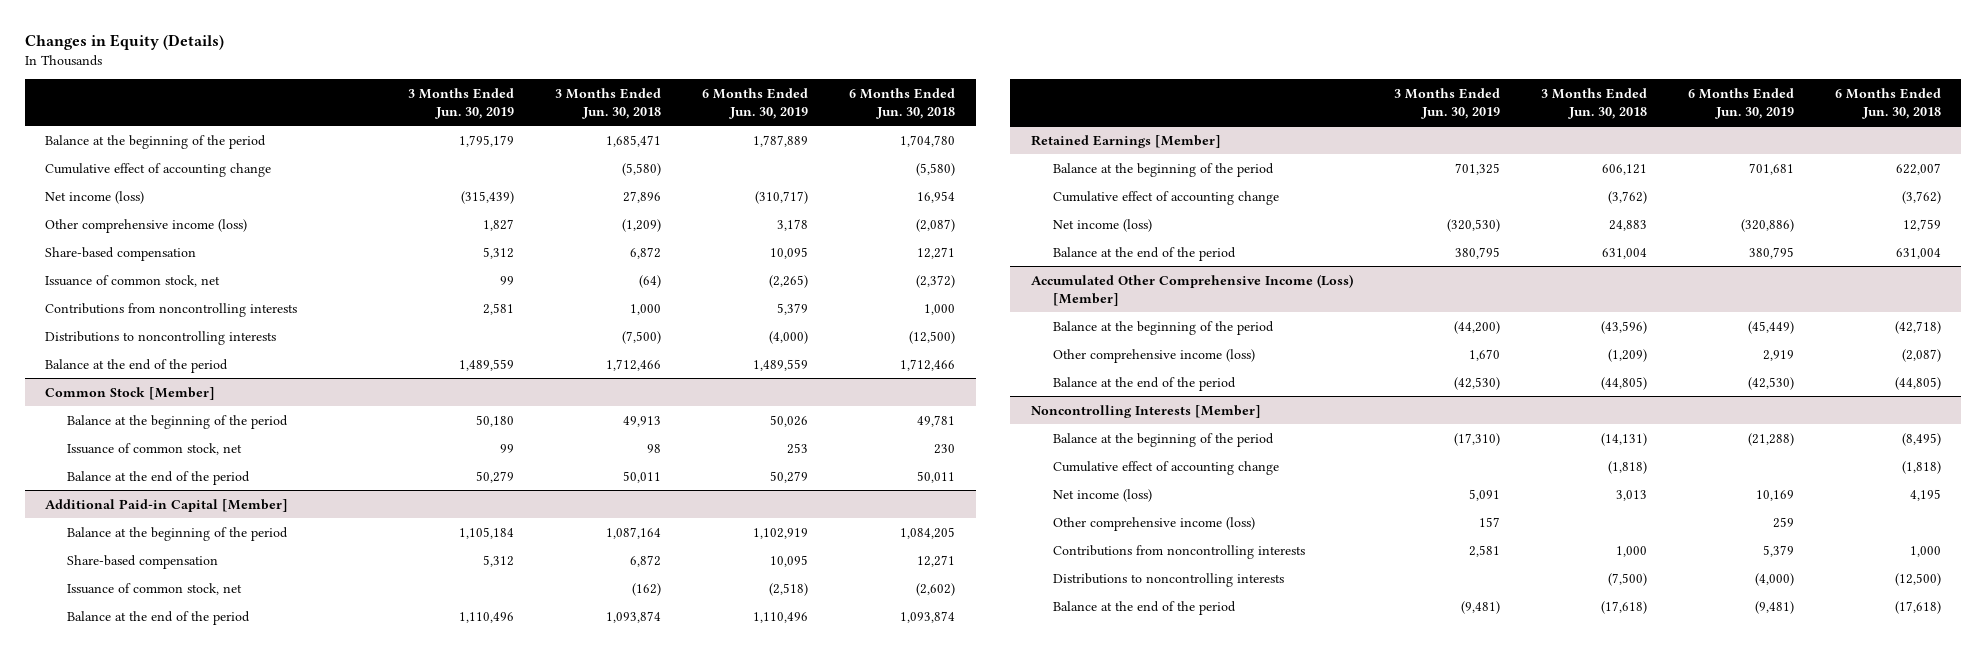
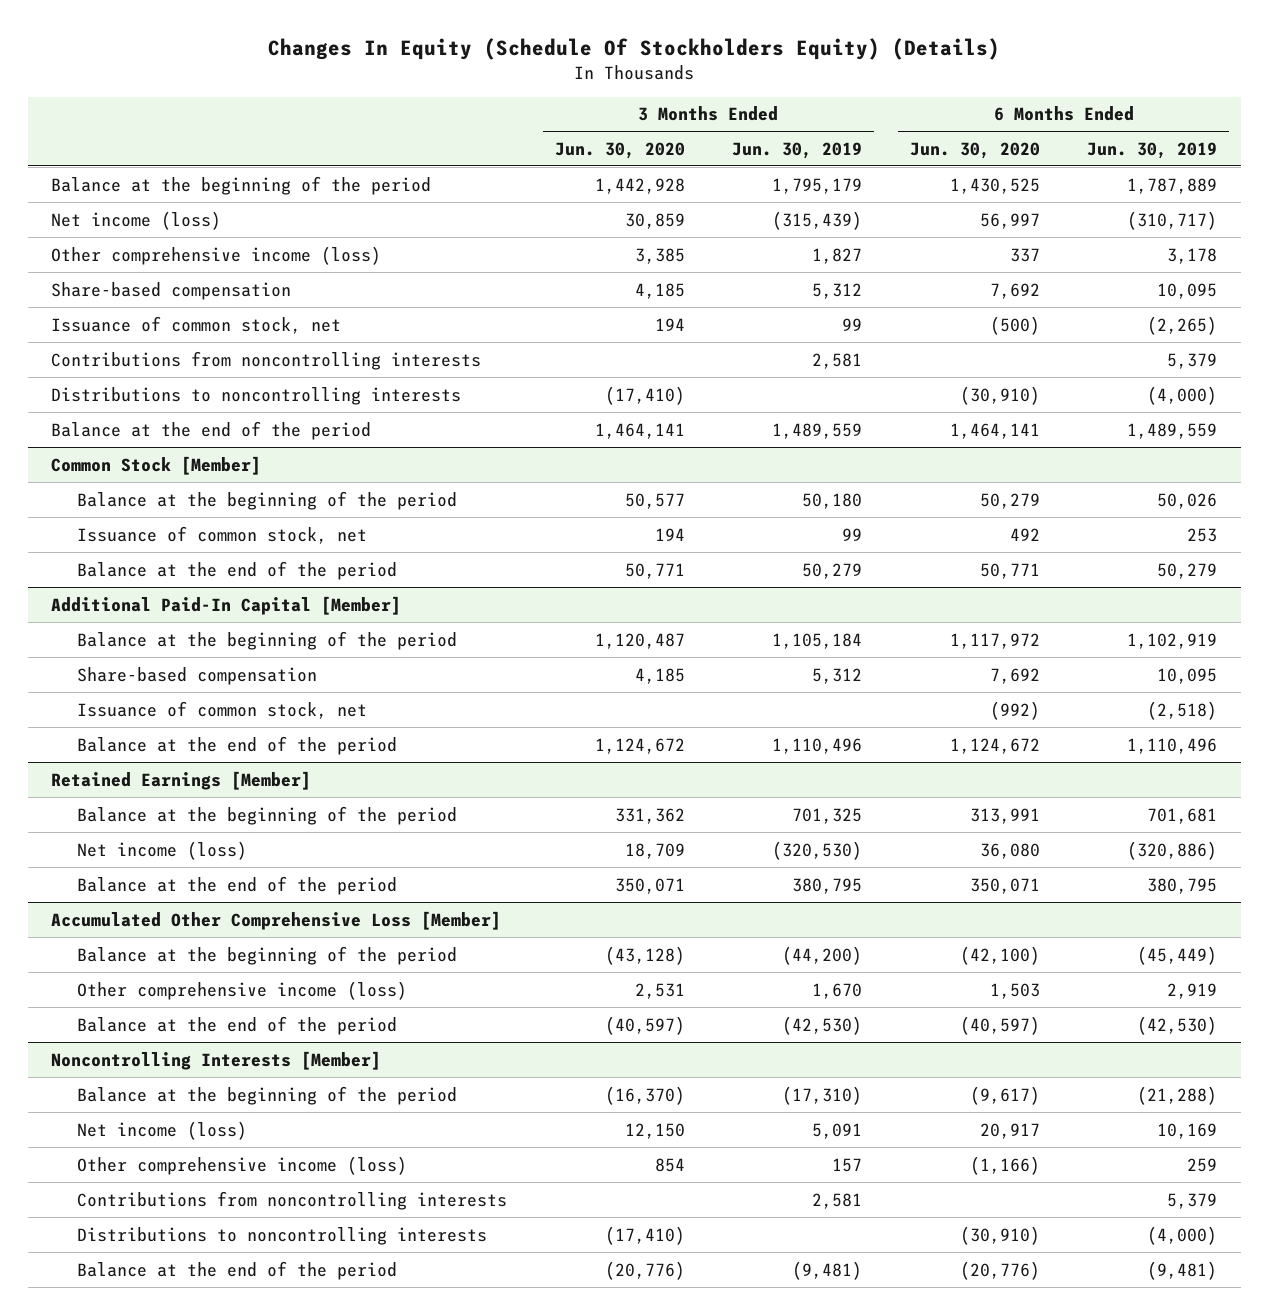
[24,34,224,51] Changes in Equity (Details) -> [268,38,1001,61] Changes In Equity (Schedule Of Stockholders Equity) (Details)
[555,87,662,119] 3 Months Ended Jun. 30, 2018 -> none
[849,87,956,119] 6 Months Ended Jun. 30, 2018 -> none
none -> [554,141,685,159] Jun. 30, 2020
none -> [909,141,1040,159] Jun. 30, 2020
[45,162,272,177] Cumulative effect of accounting change -> none
[45,498,289,512] Additional Paid-in Capital [Member] -> [51,595,402,615] Additional Paid-In Capital [Member]
[1053,190,1280,205] Cumulative effect of accounting change -> none
[1030,273,1353,306] Accumulated Other Comprehensive Income (Loss) [Member] -> [51,910,502,930] Accumulated Other Comprehensive Loss [Member]
[1053,460,1280,475] Cumulative effect of accounting change -> none

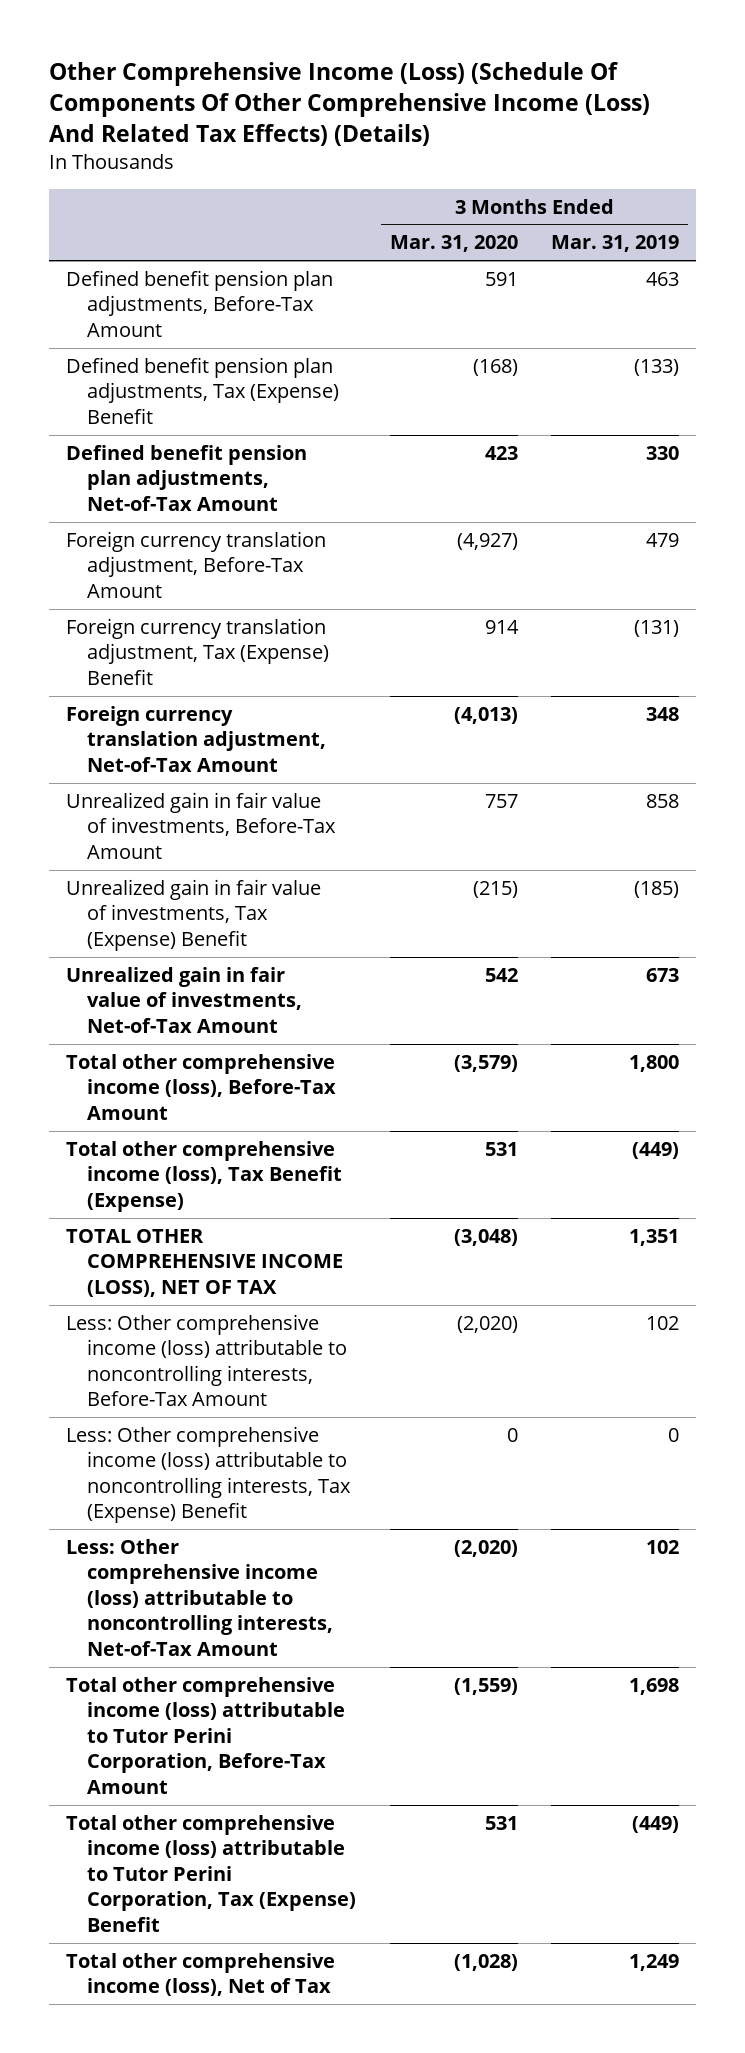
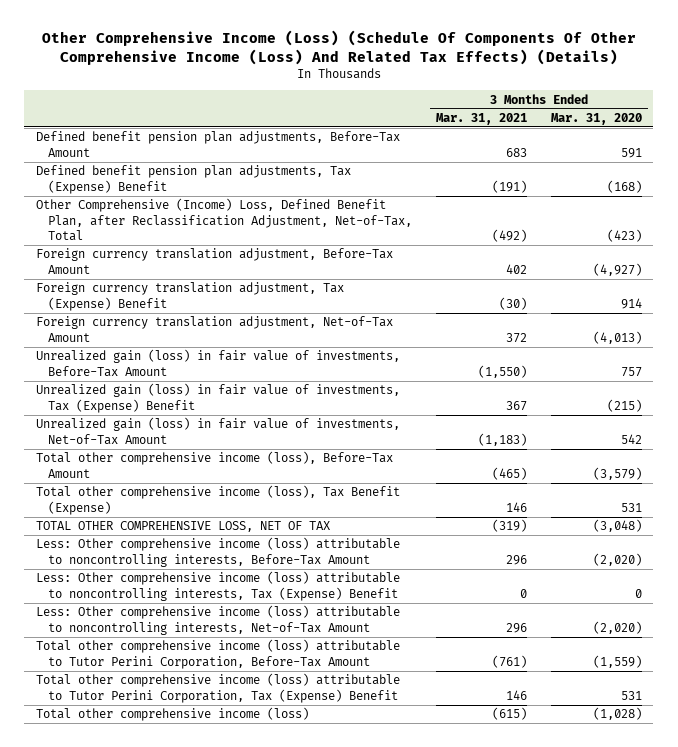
[551,235,680,253] Mar. 31, 2019 -> none
none -> [435,112,527,125] Mar. 31, 2021
[66,444,308,511] Defined benefit pension plan adjustments, Net-of-Tax Amount -> [36,198,413,241] Other Comprehensive (Income) Loss, Defined Benefit Plan, after Reclassification Adjustment, Net-of-Tax, Total
[484,445,518,460] 423 -> [606,228,642,242] (423)
[66,791,337,859] Unrealized gain in fair value of investments, Before-Tax Amount -> [36,349,401,377] Unrealized gain (loss) in fair value of investments, Before-Tax Amount
[66,878,322,951] Unrealized gain in fair value of investments, Tax (Expense) Benefit -> [36,383,401,413] Unrealized gain (loss) in fair value of investments, Tax (Expense) Benefit
[66,966,303,1033] Unrealized gain in fair value of investments, Net-of-Tax Amount -> [36,417,401,445] Unrealized gain (loss) in fair value of investments, Net-of-Tax Amount
[66,1228,344,1297] TOTAL OTHER COMPREHENSIVE INCOME (LOSS), NET OF TAX -> [36,521,331,533] TOTAL OTHER COMPREHENSIVE LOSS, NET OF TAX
[66,1952,336,1997] Total other comprehensive income (loss), Net of Tax -> [36,707,310,722] Total other comprehensive income (loss)

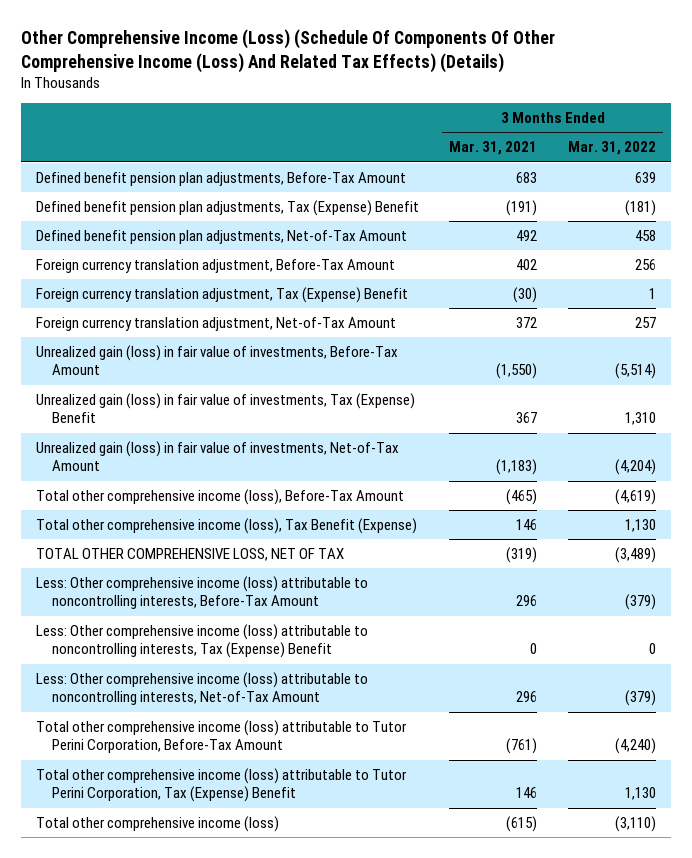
[550,112,642,125] Mar. 31, 2020 -> none
none -> [567,141,656,156] Mar. 31, 2022
[36,198,413,241] Other Comprehensive (Income) Loss, Defined Benefit Plan, after Reclassification Adjustment, Net-of-Tax, Total -> [36,230,408,245] Defined benefit pension plan adjustments, Net-of-Tax Amount
[491,228,527,242] (492) -> [516,230,538,242] 492

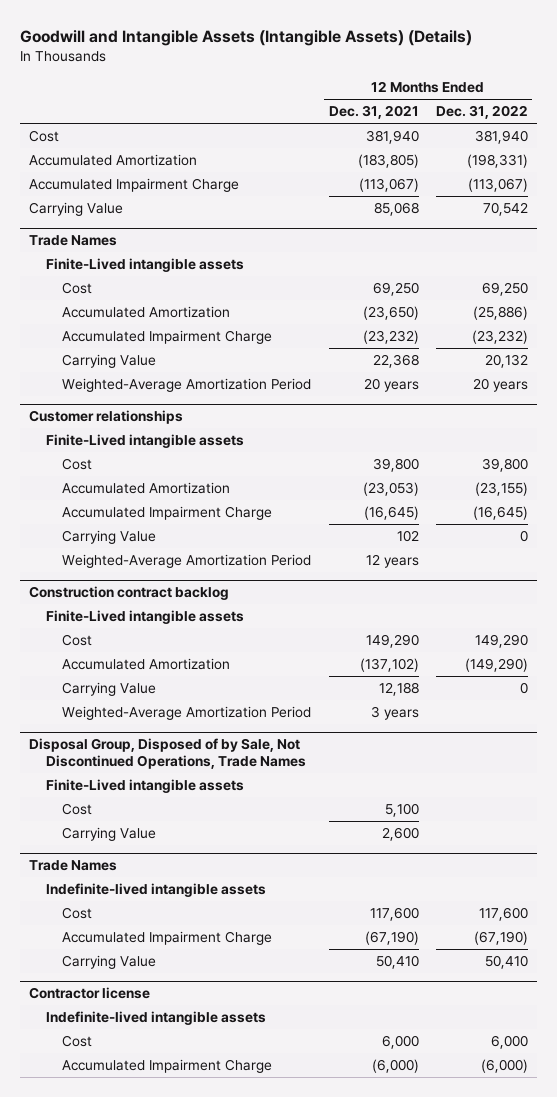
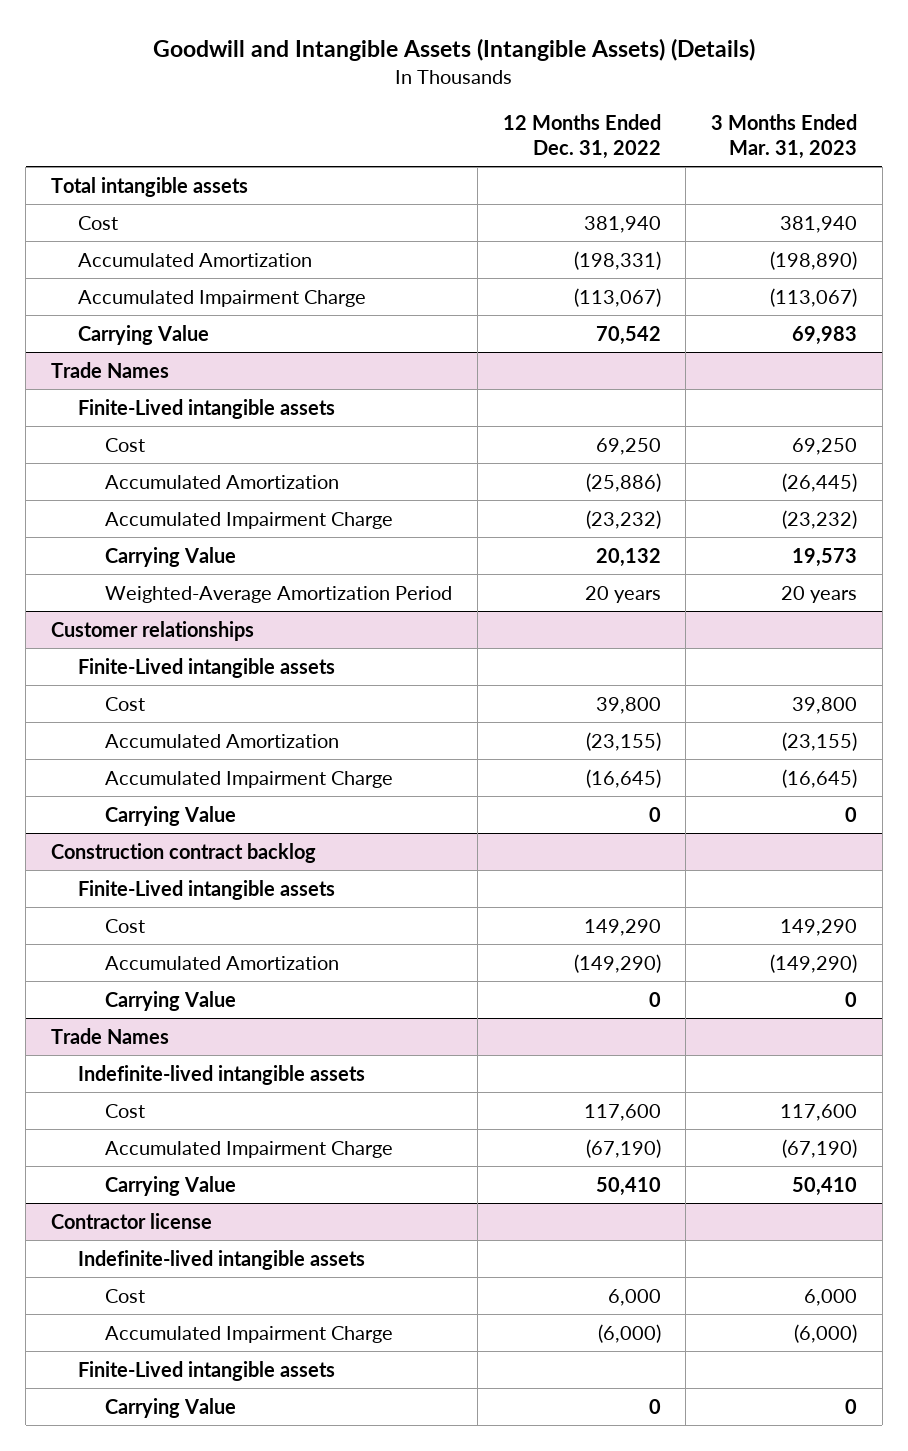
[328,105,419,120] Dec. 31, 2021 -> none
none -> [711,113,858,159] 3 Months Ended Mar. 31, 2023
none -> [50,176,248,197] Total intangible assets
[62,554,312,569] Weighted-Average Amortization Period -> none
[62,706,312,721] Weighted-Average Amortization Period -> none
[28,738,306,769] Disposal Group, Disposed of by Sale, Not Discontinued Operations, Trade Names -> none
[45,779,244,794] Finite-Lived intangible assets -> none
[62,803,93,816] Cost -> none
[62,827,157,842] Carrying Value -> none
none -> [78,1360,336,1381] Finite-Lived intangible assets
none -> [105,1397,237,1418] Carrying Value

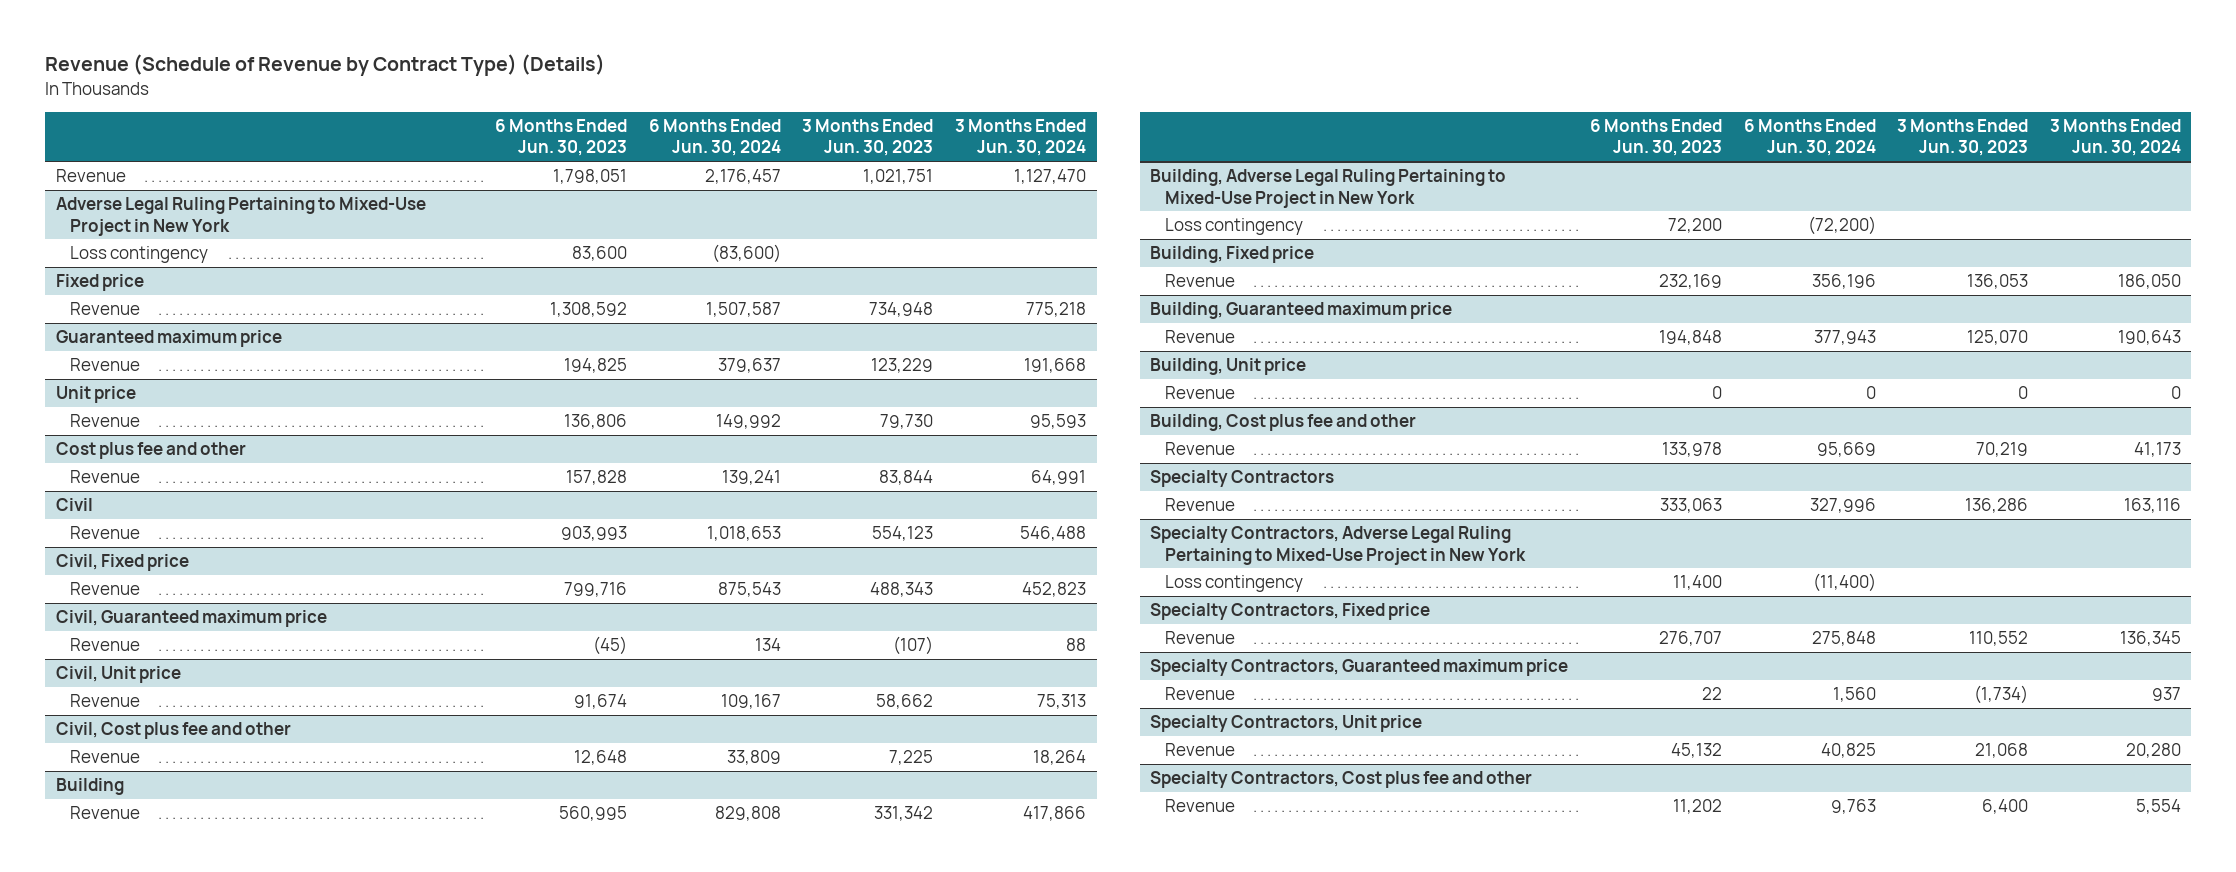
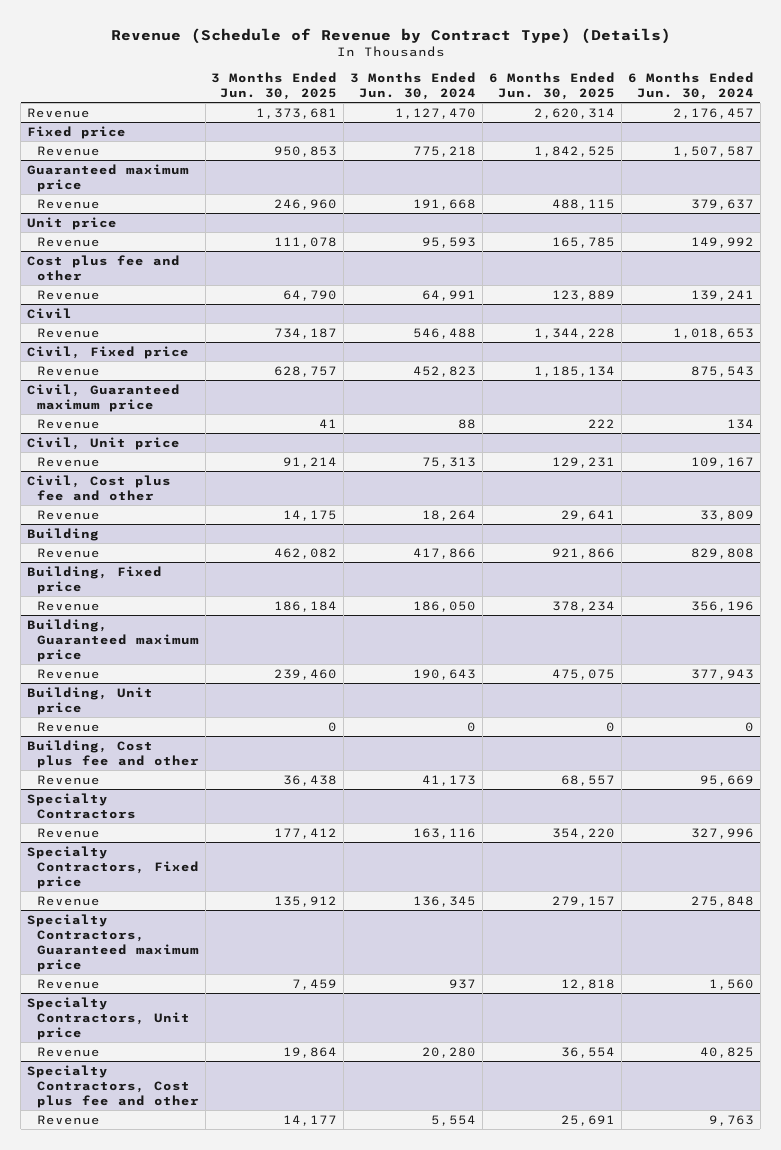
[495,118,628,157] 6 Months Ended Jun. 30, 2023 -> none
[802,118,934,157] 3 Months Ended Jun. 30, 2023 -> none
none -> [211,72,338,100] 3 Months Ended Jun. 30, 2025
none -> [489,72,616,100] 6 Months Ended Jun. 30, 2025
[55,197,426,236] Adverse Legal Ruling Pertaining to Mixed-Use Project in New York -> none
[69,246,208,264] Loss contingency -> none
[1150,169,1507,208] Building, Adverse Legal Ruling Pertaining to Mixed-Use Project in New York -> none
[1164,218,1303,236] Loss contingency -> none
[1150,526,1526,565] Specialty Contractors, Adverse Legal Ruling Pertaining to Mixed-Use Project in New York -> none
[1164,575,1303,593] Loss contingency -> none

